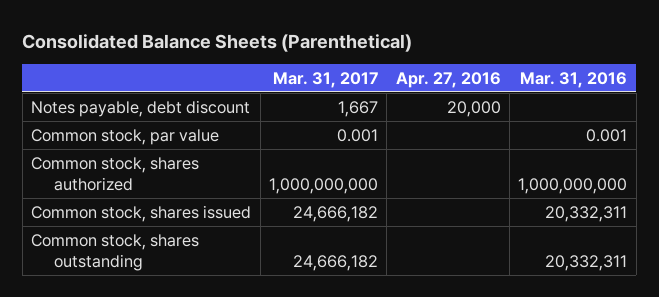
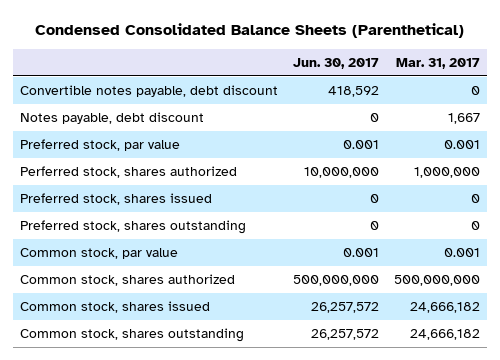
[22,33,413,52] Consolidated Balance Sheets (Parenthetical) -> [35,22,465,38] Condensed Consolidated Balance Sheets (Parenthetical)
[395,71,501,88] Apr. 27, 2016 -> none
[520,71,628,88] Mar. 31, 2016 -> none
none -> [293,58,380,70] Jun. 30, 2017
none -> [20,85,279,98] Convertible notes payable, debt discount
none -> [20,139,181,152] Preferred stock, par value
none -> [20,166,238,179] Perferred stock, shares authorized
none -> [20,193,213,206] Preferred stock, shares issued
none -> [20,220,247,235] Preferred stock, shares outstanding
[268,177,378,194] 1,000,000,000 -> [393,275,480,287] 500,000,000

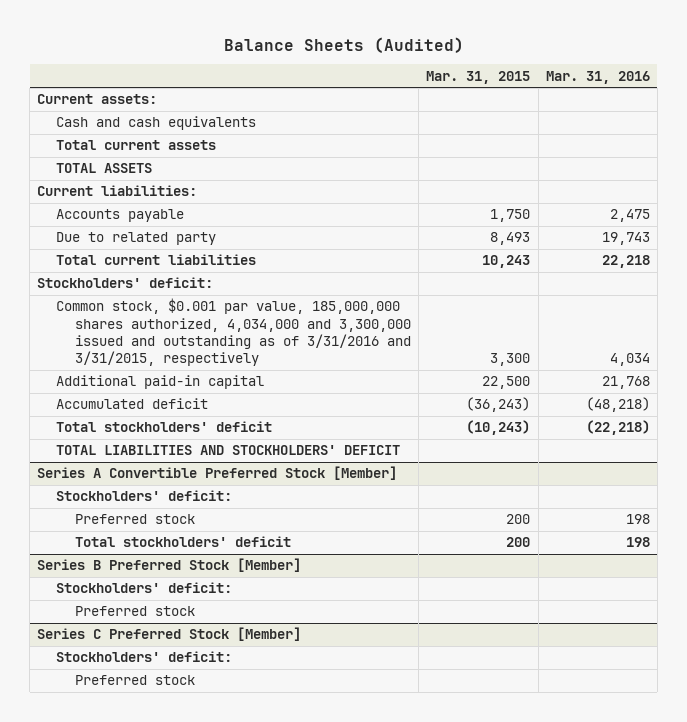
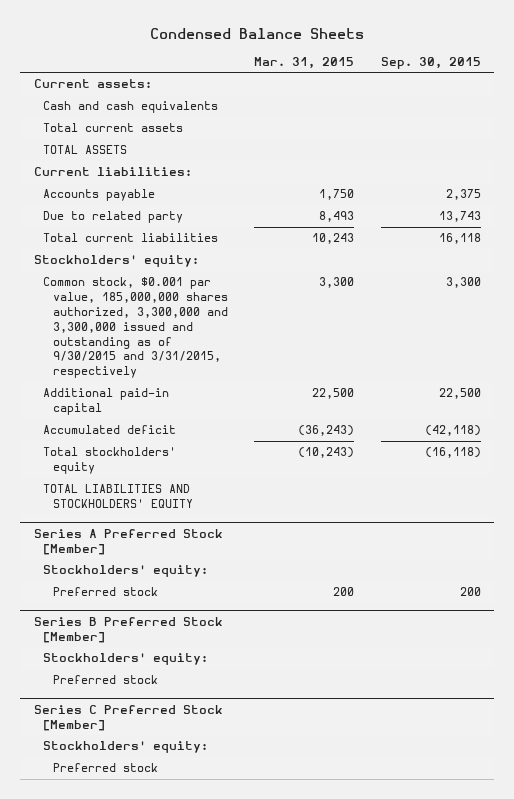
[223,36,464,53] Balance Sheets (Audited) -> [150,27,365,39] Condensed Balance Sheets
[545,70,650,84] Mar. 31, 2016 -> none
none -> [380,56,481,69] Sep. 30, 2015
[37,277,214,289] Stockholders' deficit: -> [33,255,199,268] Stockholders' equity:
[56,298,412,367] Common stock, $0.001 par value, 185,000,000 shares authorized, 4,034,000 and 3,300,000 issued and outstanding as of 3/31/2016 and 3/31/2015, respectively -> [43,277,228,379] Common stock, $0.001 par value, 185,000,000 shares authorized, 3,300,000 and 3,300,000 issued and outstanding as of 9/30/2015 and 3/31/2015, respectively
[56,421,273,433] Total stockholders' deficit -> [43,447,177,475] Total stockholders' equity
[56,445,401,456] TOTAL LIABILITIES AND STOCKHOLDERS' DEFICIT -> [43,484,193,509] TOTAL LIABILITIES AND STOCKHOLDERS' EQUITY
[37,466,398,481] Series A Convertible Preferred Stock [Member] -> [33,528,223,555] Series A Preferred Stock [Member]
[56,490,233,502] Stockholders' deficit: -> [43,565,209,578] Stockholders' equity:
[75,536,292,548] Total stockholders' deficit -> none
[56,582,233,594] Stockholders' deficit: -> [43,653,209,666] Stockholders' equity:
[56,651,233,663] Stockholders' deficit: -> [43,741,209,754] Stockholders' equity:

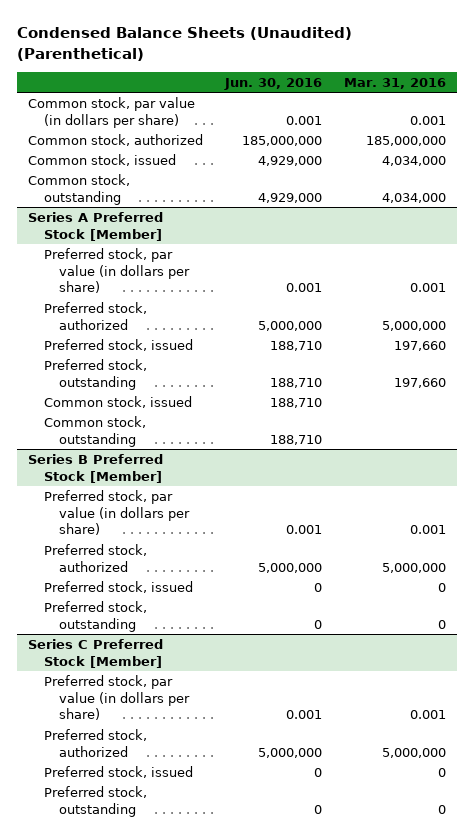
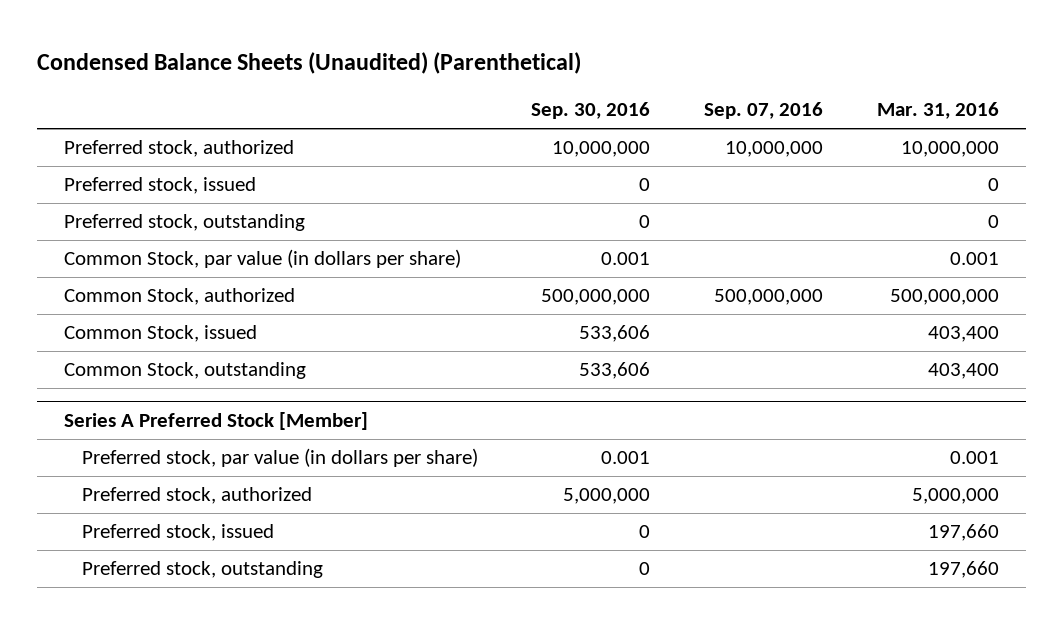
[224,77,323,90] Jun. 30, 2016 -> none
none -> [531,102,651,120] Sep. 30, 2016
none -> [704,102,824,120] Sep. 07, 2016
none -> [64,140,295,158] Preferred stock, authorized
none -> [64,177,257,195] Preferred stock, issued
none -> [64,214,306,232] Preferred stock, outstanding
[28,97,196,128] Common stock, par value (in dollars per share) -> [64,249,462,269] Common Stock, par value (in dollars per share)
[28,134,204,147] Common stock, authorized -> [64,288,296,306] Common Stock, authorized
[366,136,447,147] 185,000,000 -> [890,289,1000,306] 500,000,000
[28,154,177,167] Common stock, issued -> [64,325,258,343] Common Stock, issued
[382,156,447,167] 4,034,000 -> [928,326,1000,343] 403,400
[28,174,131,205] Common stock, outstanding -> [64,362,307,380] Common Stock, outstanding
[382,192,447,203] 4,034,000 -> [928,363,1000,380] 403,400
[43,396,192,409] Common stock, issued -> none
[43,416,146,447] Common stock, outstanding -> none
[28,454,164,483] Series B Preferred Stock [Member] -> none
[43,490,190,536] Preferred stock, par value (in dollars per share) -> none
[43,544,147,572] Preferred stock, authorized -> none
[43,581,193,594] Preferred stock, issued -> none
[43,601,147,632] Preferred stock, outstanding -> none
[28,639,164,668] Series C Preferred Stock [Member] -> none
[43,675,190,721] Preferred stock, par value (in dollars per share) -> none
[43,729,147,757] Preferred stock, authorized -> none
[43,766,193,779] Preferred stock, issued -> none
[43,786,147,817] Preferred stock, outstanding -> none

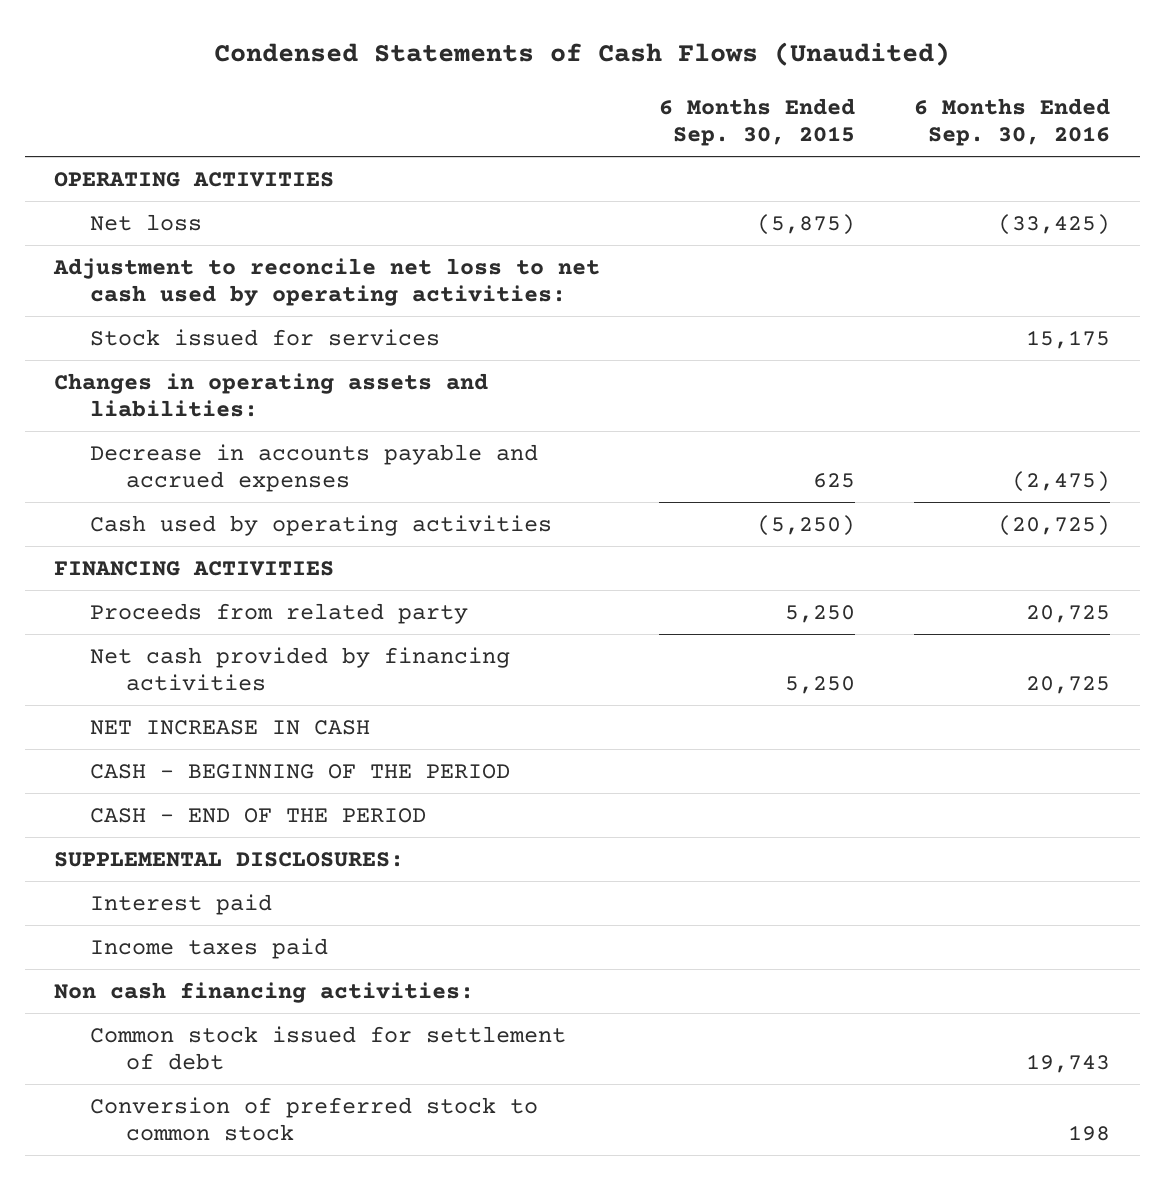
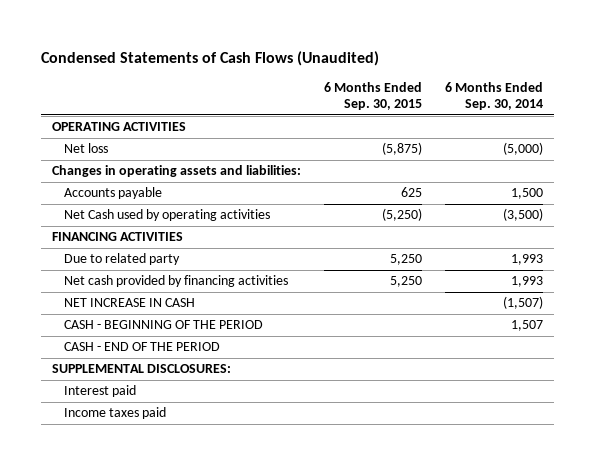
[914,97,1111,146] 6 Months Ended Sep. 30, 2016 -> none
none -> [444,81,543,111] 6 Months Ended Sep. 30, 2014
[53,257,601,307] Adjustment to reconcile net loss to net cash used by operating activities: -> none
[90,328,441,346] Stock issued for services -> none
[90,443,539,493] Decrease in accounts payable and accrued expenses -> [63,187,162,200] Accounts payable
[90,514,553,536] Cash used by operating activities -> [63,209,270,222] Net Cash used by operating activities
[90,602,469,624] Proceeds from related party -> [63,253,180,266] Due to related party
[54,981,475,1003] Non cash financing activities: -> none
[90,1025,567,1071] Common stock issued for settlement of debt -> none
[90,1096,539,1142] Conversion of preferred stock to common stock -> none

